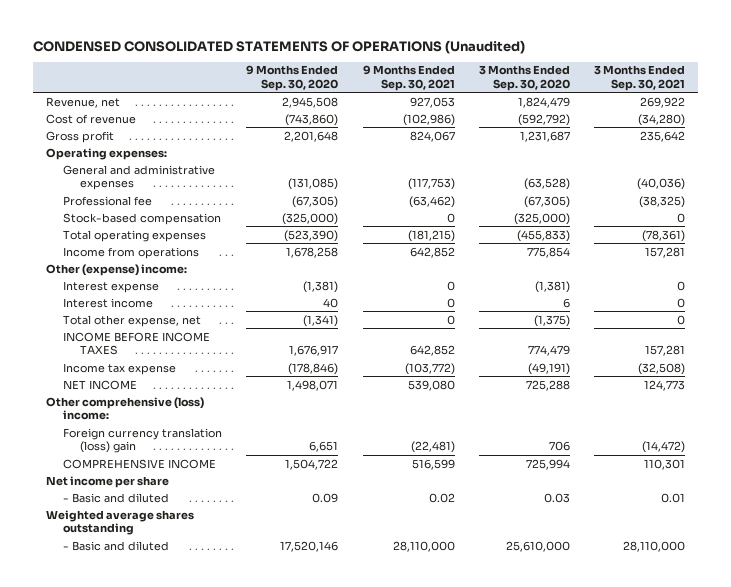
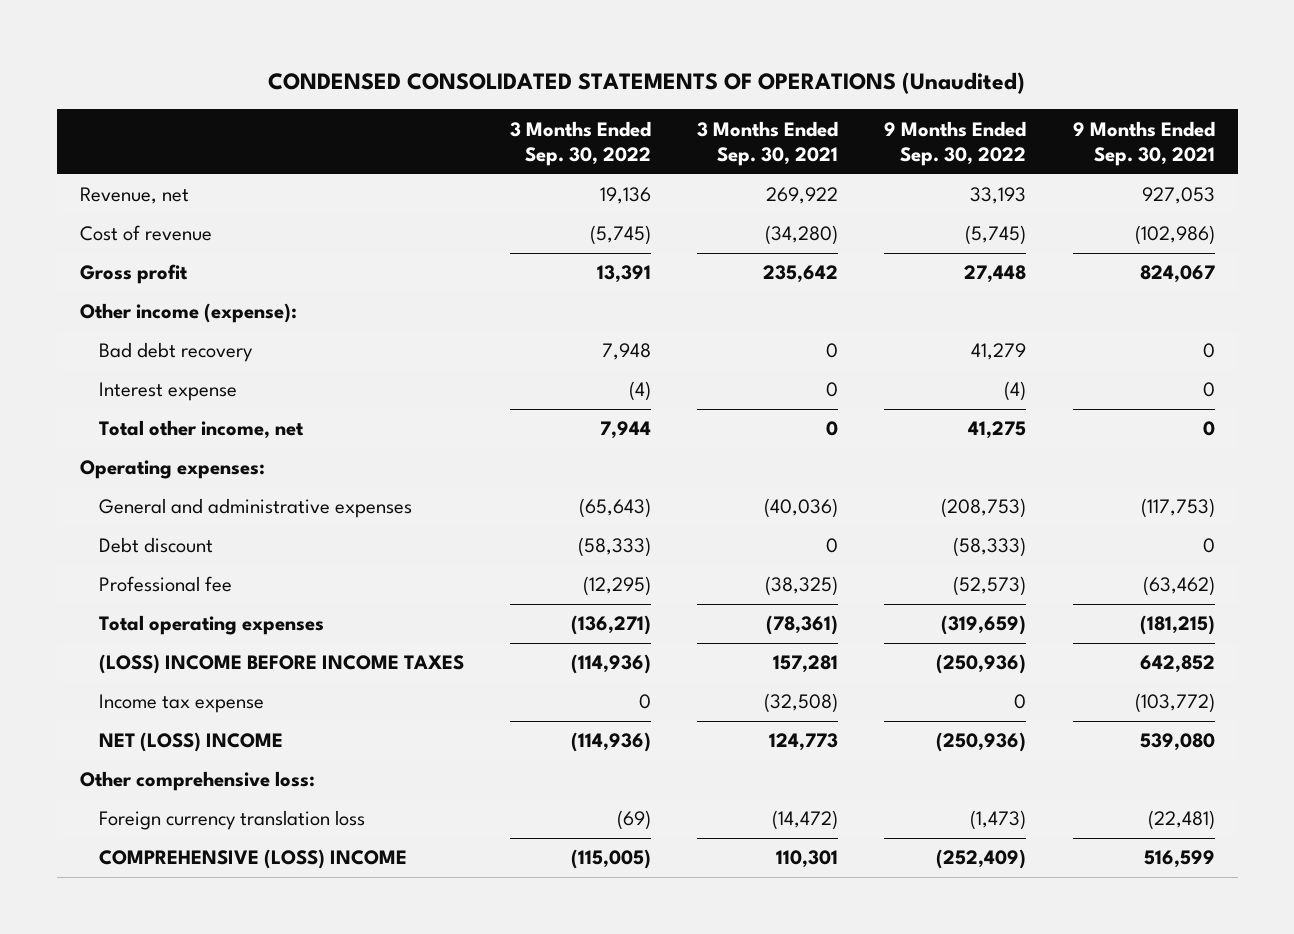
[246,65,339,92] 9 Months Ended Sep. 30, 2020 -> none
[478,65,570,92] 3 Months Ended Sep. 30, 2020 -> none
none -> [510,120,652,166] 3 Months Ended Sep. 30, 2022
none -> [884,120,1027,166] 9 Months Ended Sep. 30, 2022
none -> [79,303,297,324] Other income (expense):
none -> [98,342,253,363] Bad debt recovery
[62,280,159,293] Interest expense -> [98,382,237,402] Interest expense
none -> [98,420,304,440] Total other income, net
none -> [98,537,213,554] Debt discount
[62,212,221,225] Stock-based compensation -> none
[62,246,199,259] Income from operations -> none
[45,263,187,276] Other (expense) income: -> none
[62,297,153,308] Interest income -> none
[62,314,201,327] Total other expense, net -> none
[62,331,210,356] INCOME BEFORE INCOME TAXES -> [98,654,464,675] (LOSS) INCOME BEFORE INCOME TAXES
[45,475,169,488] Net income per share -> none
[62,492,169,503] - Basic and diluted -> none
[45,509,194,536] Weighted average shares outstanding -> none
[62,540,169,551] - Basic and diluted -> none
[62,379,137,390] NET INCOME -> [98,732,283,753] NET (LOSS) INCOME
[45,396,204,421] Other comprehensive (loss) income: -> [79,771,315,792] Other comprehensive loss:
[62,427,222,454] Foreign currency translation (loss) gain -> [98,810,365,831] Foreign currency translation loss
[62,458,216,469] COMPREHENSIVE INCOME -> [98,849,407,870] COMPREHENSIVE (LOSS) INCOME

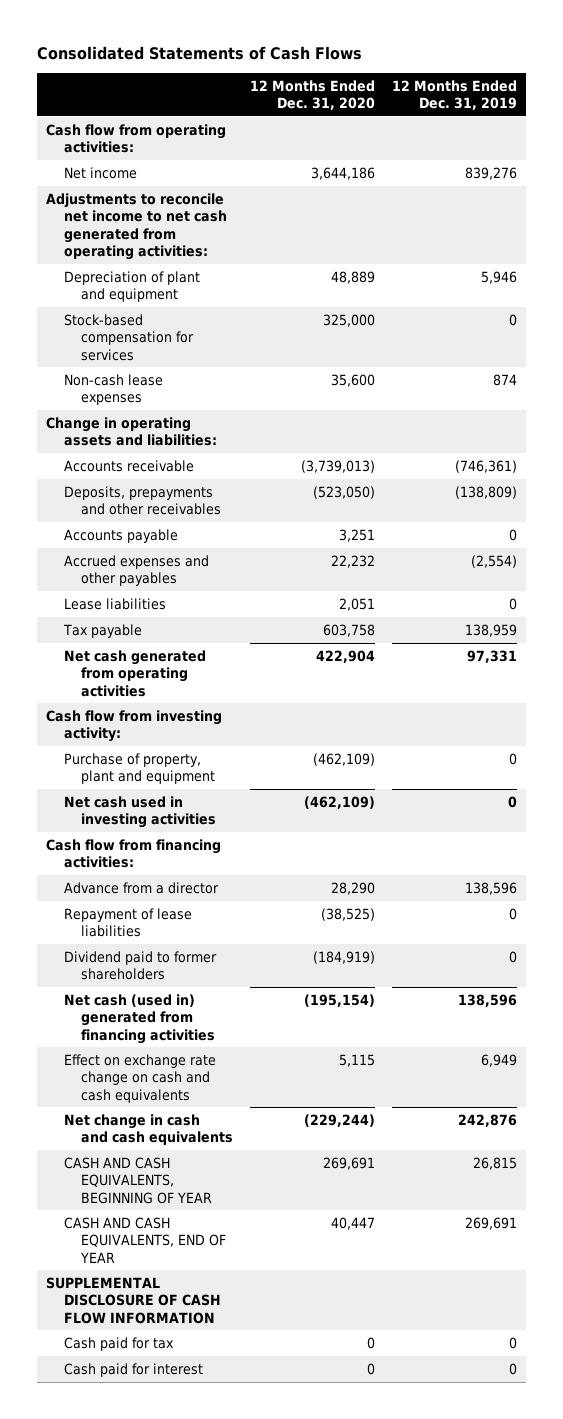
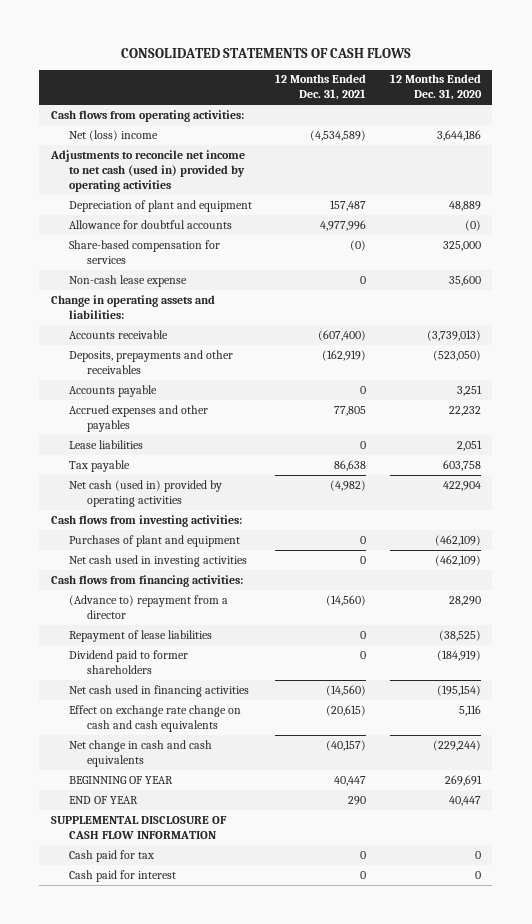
[37,45,363,60] Consolidated Statements of Cash Flows -> [120,47,411,58] CONSOLIDATED STATEMENTS OF CASH FLOWS
[392,79,518,111] 12 Months Ended Dec. 31, 2019 -> none
none -> [275,74,367,101] 12 Months Ended Dec. 31, 2021
[45,123,226,154] Cash flow from operating activities: -> [51,109,245,122] Cash flows from operating activities:
[63,166,137,179] Net income -> [69,129,159,141] Net (loss) income
[45,192,227,261] Adjustments to reconcile net income to net cash generated from operating activities: -> [50,149,246,192] Adjustments to reconcile net income to net cash (used in) provided by operating activities
none -> [69,219,233,229] Allowance for doubtful accounts
[63,313,195,361] Stock-based compensation for services -> [69,239,221,264] Share-based compensation for services
[63,373,163,406] Non-cash lease expenses -> [69,274,188,287] Non-cash lease expense
[63,649,206,697] Net cash generated from operating activities -> [69,479,223,507] Net cash (used in) provided by operating activities
[45,709,222,743] Cash flow from investing activity: -> [51,514,243,527] Cash flows from investing activities:
[63,752,216,785] Purchase of property, plant and equipment -> [69,534,241,547] Purchases of plant and equipment
[45,838,221,869] Cash flow from financing activities: -> [51,574,244,587] Cash flows from financing activities:
[63,881,219,894] Advance from a director -> [69,594,229,619] (Advance to) repayment from a director
[63,993,216,1044] Net cash (used in) generated from financing activities -> [69,684,250,697] Net cash used in financing activities
[339,1053,376,1067] 5,115 -> [458,704,481,716] 5,116
[63,1156,213,1204] CASH AND CASH EQUIVALENTS, BEGINNING OF YEAR -> [69,775,174,784] BEGINNING OF YEAR
[63,1216,227,1263] CASH AND CASH EQUIVALENTS, END OF YEAR -> [69,795,139,804] END OF YEAR

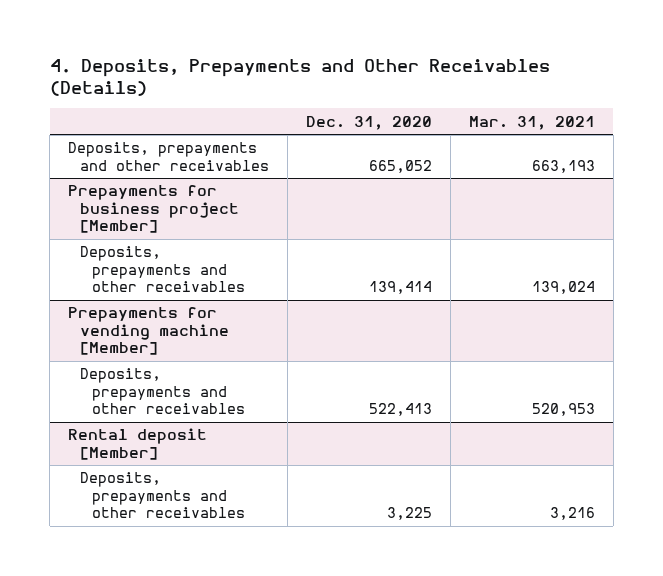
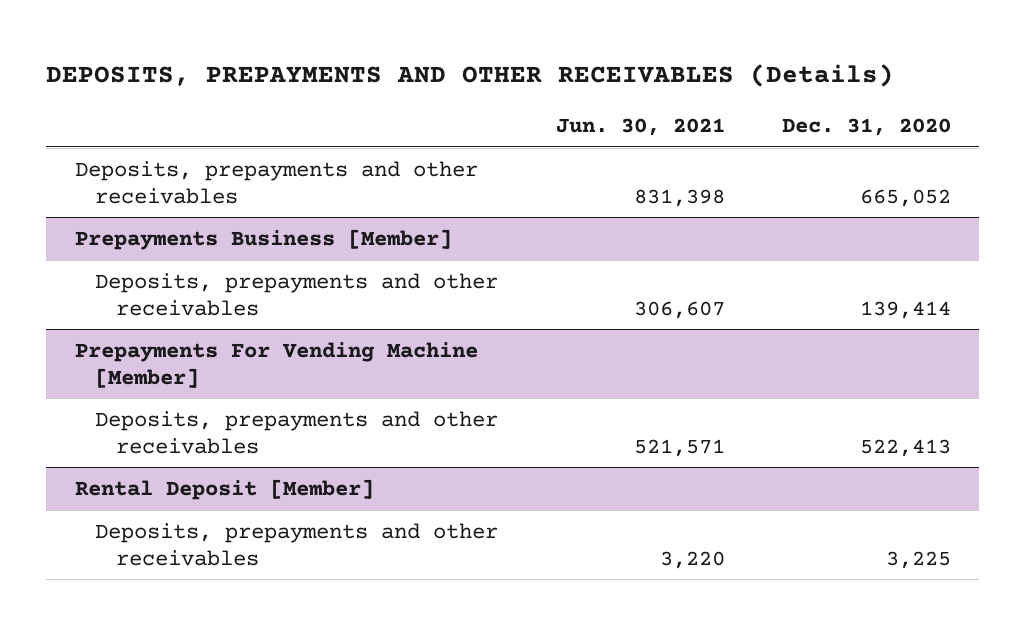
[49,59,550,97] 4. Deposits, Prepayments and Other Receivables (Details) -> [46,63,895,87] DEPOSITS, PREPAYMENTS AND OTHER RECEIVABLES (Details)
[468,115,595,130] Mar. 31, 2021 -> none
none -> [555,118,725,137] Jun. 30, 2021
[68,185,240,234] Prepayments for business project [Member] -> [74,228,452,250] Prepayments Business [Member]
[68,307,230,356] Prepayments for vending machine [Member] -> [74,341,478,388] Prepayments For Vending Machine [Member]
[68,428,208,460] Rental deposit [Member] -> [74,478,374,500] Rental Deposit [Member]

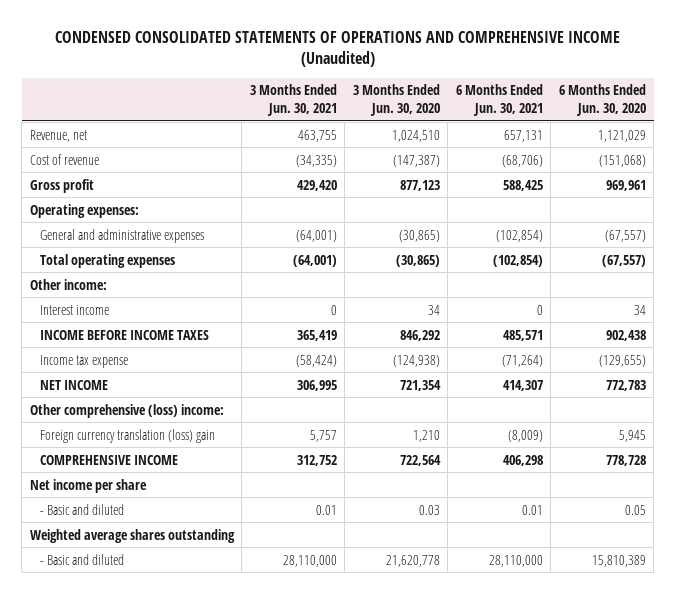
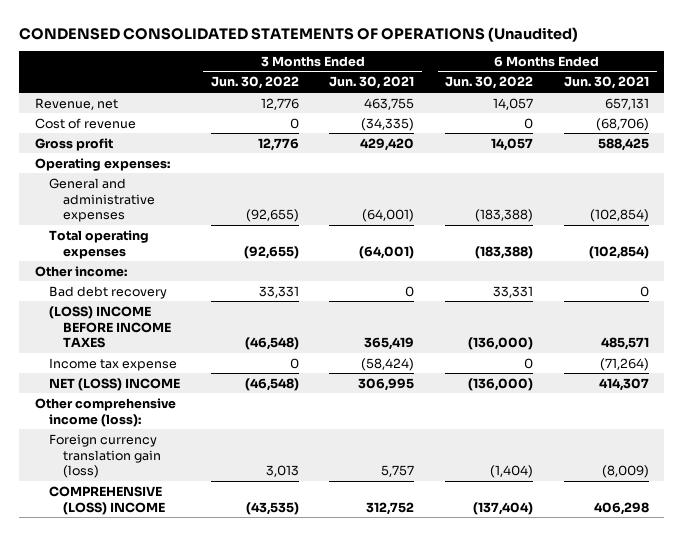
[54,31,620,68] CONDENSED CONSOLIDATED STATEMENTS OF OPERATIONS AND COMPREHENSIVE INCOME (Unaudited) -> [19,26,579,42] CONDENSED CONSOLIDATED STATEMENTS OF OPERATIONS (Unaudited)
[352,84,440,116] 3 Months Ended Jun. 30, 2020 -> none
[558,84,646,116] 6 Months Ended Jun. 30, 2020 -> none
none -> [210,76,299,90] Jun. 30, 2022
none -> [445,76,534,90] Jun. 30, 2022
[40,304,110,315] Interest income -> none
none -> [49,285,168,299] Bad debt recovery
[40,329,210,340] INCOME BEFORE INCOME TAXES -> [49,305,172,349] (LOSS) INCOME BEFORE INCOME TAXES
[29,478,147,493] Net income per share -> none
[40,503,125,515] - Basic and diluted -> none
[29,528,235,543] Weighted average shares outstanding -> none
[40,553,125,565] - Basic and diluted -> none
[40,379,109,390] NET INCOME -> [49,377,181,391] NET (LOSS) INCOME
[29,403,224,418] Other comprehensive (loss) income: -> [34,397,176,427] Other comprehensive income (loss):
[40,428,216,443] Foreign currency translation (loss) gain -> [49,433,162,479] Foreign currency translation gain (loss)
[40,454,179,465] COMPREHENSIVE INCOME -> [49,485,166,515] COMPREHENSIVE (LOSS) INCOME

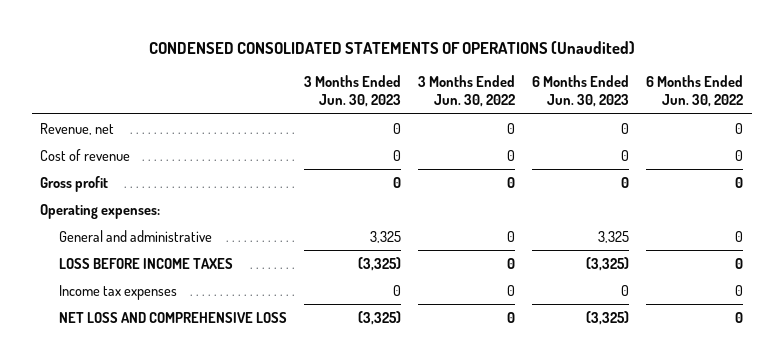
[329,76,415,90] Jun. 30, 2021 -> none
[563,76,649,90] Jun. 30, 2021 -> none
none -> [303,75,401,108] 3 Months Ended Jun. 30, 2023
none -> [532,75,630,108] 6 Months Ended Jun. 30, 2023
[260,97,299,110] 12,776 -> [506,122,515,134] 0
[493,97,534,110] 14,057 -> [735,122,744,134] 0
[257,137,299,151] 12,776 -> [506,176,515,188] 0
[491,137,534,151] 14,057 -> [735,176,744,188] 0
[49,229,150,259] Total operating expenses -> none
[34,265,127,277] Other income: -> none
[49,285,168,299] Bad debt recovery -> none
[34,397,176,427] Other comprehensive income (loss): -> none
[49,433,162,479] Foreign currency translation gain (loss) -> none
[49,485,166,515] COMPREHENSIVE (LOSS) INCOME -> none
[49,177,156,223] General and administrative expenses -> [58,229,212,242] General and administrative
[245,209,299,223] (92,655) -> [506,230,515,242] 0
[475,209,534,223] (183,388) -> [735,230,744,242] 0
[49,305,172,349] (LOSS) INCOME BEFORE INCOME TAXES -> [58,257,233,269] LOSS BEFORE INCOME TAXES
[244,337,299,351] (46,548) -> [506,257,515,269] 0
[468,337,534,351] (136,000) -> [735,257,744,269] 0
[49,357,178,371] Income tax expense -> [58,284,177,300] Income tax expenses
[49,377,181,391] NET (LOSS) INCOME -> [58,311,287,323] NET LOSS AND COMPREHENSIVE LOSS
[244,377,299,391] (46,548) -> [506,311,515,323] 0
[468,377,534,391] (136,000) -> [735,311,744,323] 0

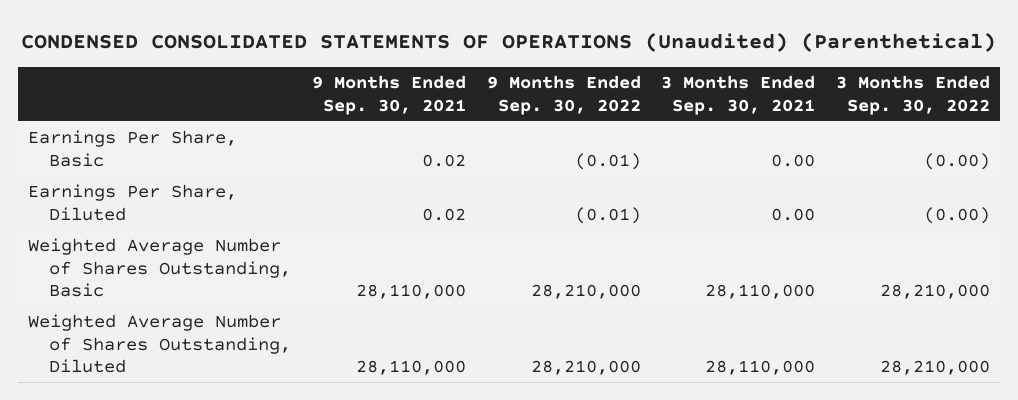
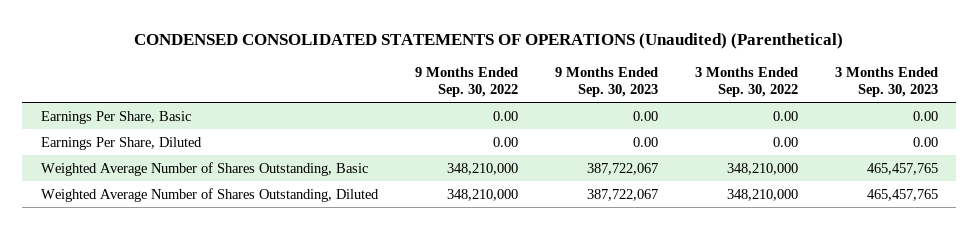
[311,75,466,115] 9 Months Ended Sep. 30, 2021 -> none
[661,75,816,115] 3 Months Ended Sep. 30, 2021 -> none
none -> [554,66,658,98] 9 Months Ended Sep. 30, 2023
none -> [834,66,938,98] 3 Months Ended Sep. 30, 2023
[574,152,641,170] (0.01) -> [492,110,518,121] 0.00
[923,152,990,170] (0.00) -> [772,110,798,121] 0.00
[574,206,641,224] (0.01) -> [492,136,518,147] 0.00
[923,206,990,224] (0.00) -> [772,136,798,147] 0.00
[530,284,641,300] 28,210,000 -> [446,162,518,175] 348,210,000
[879,284,990,300] 28,210,000 -> [726,162,798,175] 348,210,000
[530,360,641,376] 28,210,000 -> [446,188,518,201] 348,210,000
[879,360,990,376] 28,210,000 -> [726,188,798,201] 348,210,000

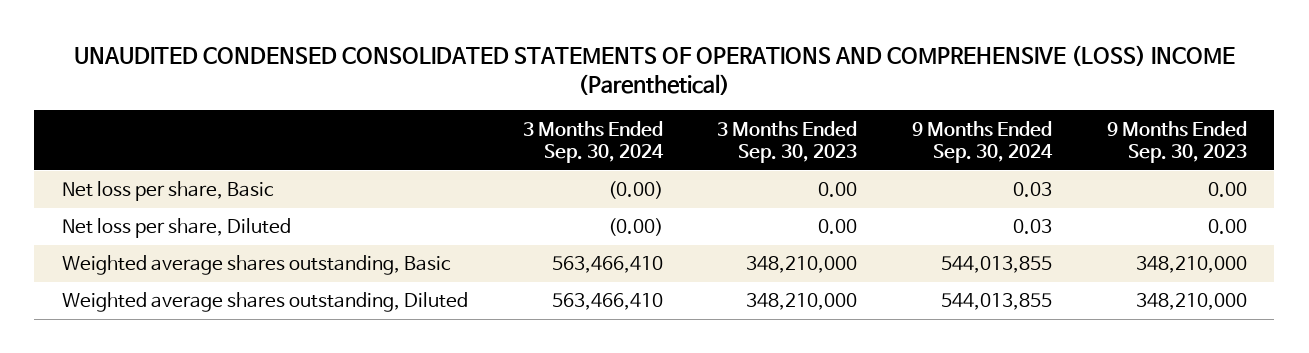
[134,32,844,49] CONDENSED CONSOLIDATED STATEMENTS OF OPERATIONS (Unaudited) (Parenthetical) -> [74,45,1236,95] UNAUDITED CONDENSED CONSOLIDATED STATEMENTS OF OPERATIONS AND COMPREHENSIVE (LOSS) INCOME (Parenthetical)
[414,66,518,98] 9 Months Ended Sep. 30, 2022 -> none
[694,66,798,98] 3 Months Ended Sep. 30, 2022 -> none
none -> [522,120,664,164] 3 Months Ended Sep. 30, 2024
none -> [912,120,1054,164] 9 Months Ended Sep. 30, 2024
[40,110,191,124] Earnings Per Share, Basic -> [61,181,274,202] Net loss per share, Basic
[40,136,202,150] Earnings Per Share, Diluted -> [61,218,291,239] Net loss per share, Diluted
[40,161,368,176] Weighted Average Number of Shares Outstanding, Basic -> [61,255,451,276] Weighted average shares outstanding, Basic
[586,162,658,175] 387,722,067 -> [1135,256,1247,274] 348,210,000
[866,162,938,175] 465,457,765 -> [746,256,858,274] 348,210,000
[40,187,379,202] Weighted Average Number of Shares Outstanding, Diluted -> [61,292,468,313] Weighted average shares outstanding, Diluted
[586,188,658,201] 387,722,067 -> [1135,293,1247,311] 348,210,000
[866,188,938,201] 465,457,765 -> [746,293,858,311] 348,210,000

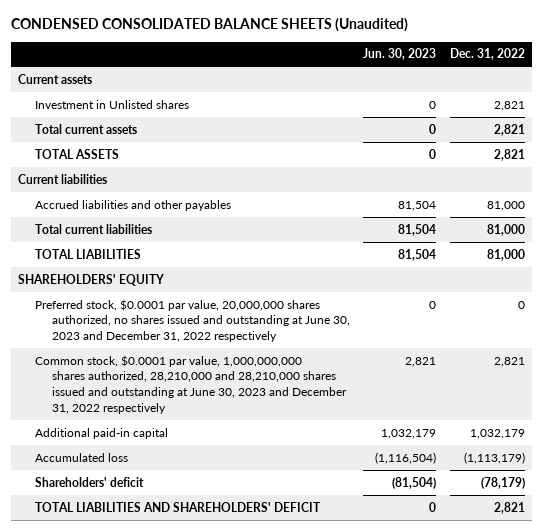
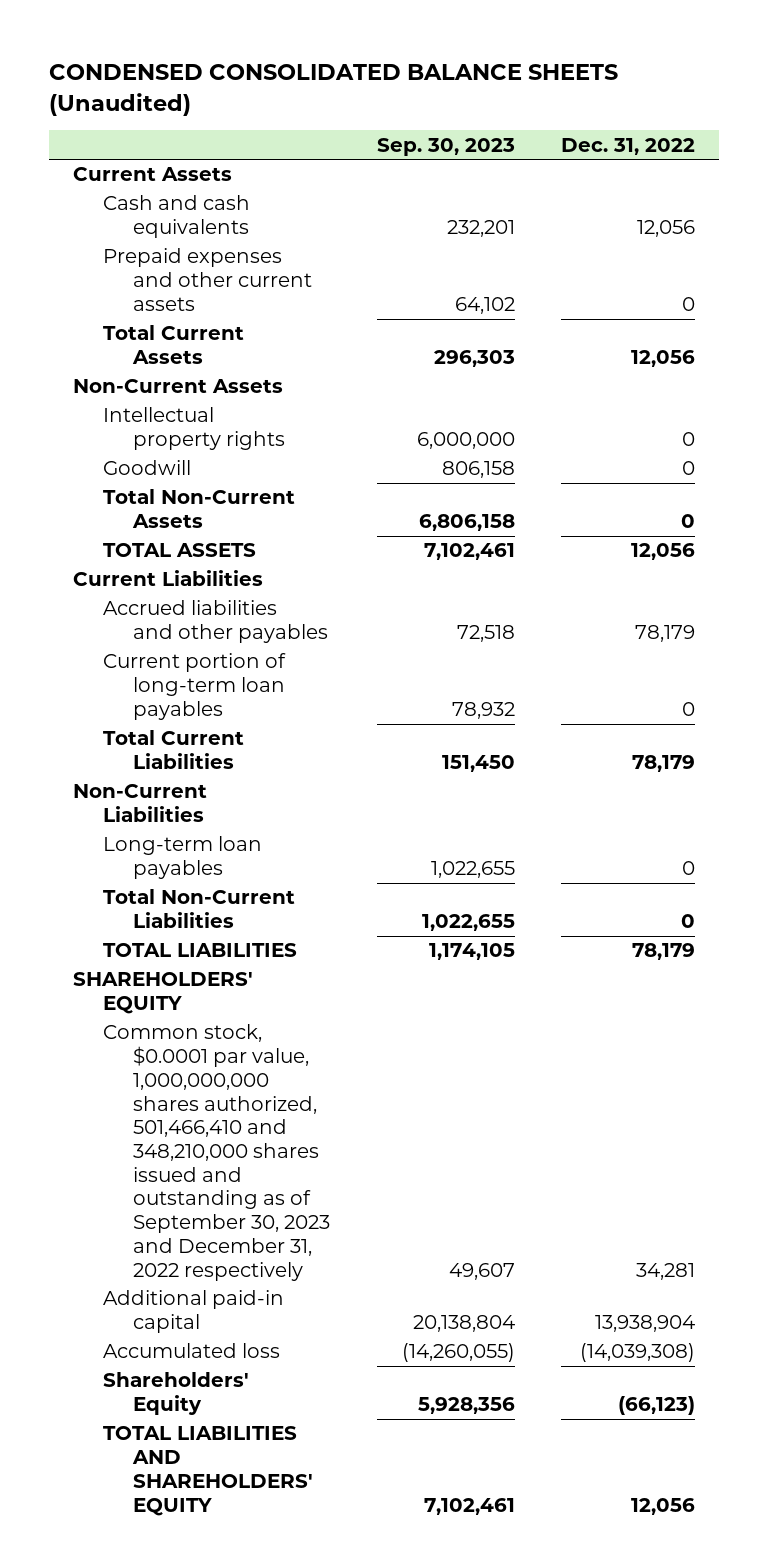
[363,48,437,61] Jun. 30, 2023 -> none
none -> [376,137,515,156] Sep. 30, 2023
[34,99,189,109] Investment in Unlisted shares -> none
[17,73,92,84] Current assets -> [72,167,232,182] Current Assets
none -> [102,195,250,239] Cash and cash equivalents
none -> [102,248,312,311] Prepaid expenses and other current assets
[34,123,137,134] Total current assets -> [102,325,244,365] Total Current Assets
[493,123,525,136] 2,821 -> [631,350,696,368] 12,056
none -> [72,379,283,394] Non-Current Assets
none -> [102,407,285,451] Intellectual property rights
none -> [102,460,191,476] Goodwill
none -> [102,489,295,529] Total Non-Current Assets
[493,148,525,161] 2,821 -> [631,543,696,561] 12,056
[17,173,107,184] Current liabilities -> [72,570,263,587] Current Liabilities
[486,200,525,211] 81,000 -> [635,625,696,643] 78,179
none -> [102,653,286,720] Current portion of long-term loan payables
[34,223,152,234] Total current liabilities -> [102,730,244,770] Total Current Liabilities
[486,223,525,236] 81,000 -> [632,755,696,773] 78,179
none -> [72,784,207,823] Non-Current Liabilities
none -> [102,836,262,880] Long-term loan payables
none -> [102,889,295,929] Total Non-Current Liabilities
[486,248,525,261] 81,000 -> [632,943,696,961] 78,179
[34,298,350,343] Preferred stock, $0.0001 par value, 20,000,000 shares authorized, no shares issued and outstanding at June 30, 2023 and December 31, 2022 respectively -> none
[34,354,347,414] Common stock, $0.0001 par value, 1,000,000,000 shares authorized, 28,210,000 and 28,210,000 shares issued and outstanding at June 30, 2023 and December 31, 2022 respectively -> [102,1024,330,1281] Common stock, $0.0001 par value, 1,000,000,000 shares authorized, 501,466,410 and 348,210,000 shares issued and outstanding as of September 30, 2023 and December 31, 2022 respectively
[493,356,525,367] 2,821 -> [636,1262,696,1280] 34,281
[469,428,525,439] 1,032,179 -> [595,1315,696,1333] 13,938,904
[463,451,525,464] (1,113,179) -> [580,1343,696,1363] (14,039,308)
[34,476,144,487] Shareholders' deficit -> [102,1372,249,1416] Shareholders' Equity
[480,476,525,489] (78,179) -> [618,1396,696,1416] (66,123)
[34,501,321,512] TOTAL LIABILITIES AND SHAREHOLDERS' DEFICIT -> [102,1426,313,1516] TOTAL LIABILITIES AND SHAREHOLDERS' EQUITY
[493,501,525,514] 2,821 -> [631,1497,696,1515] 12,056

